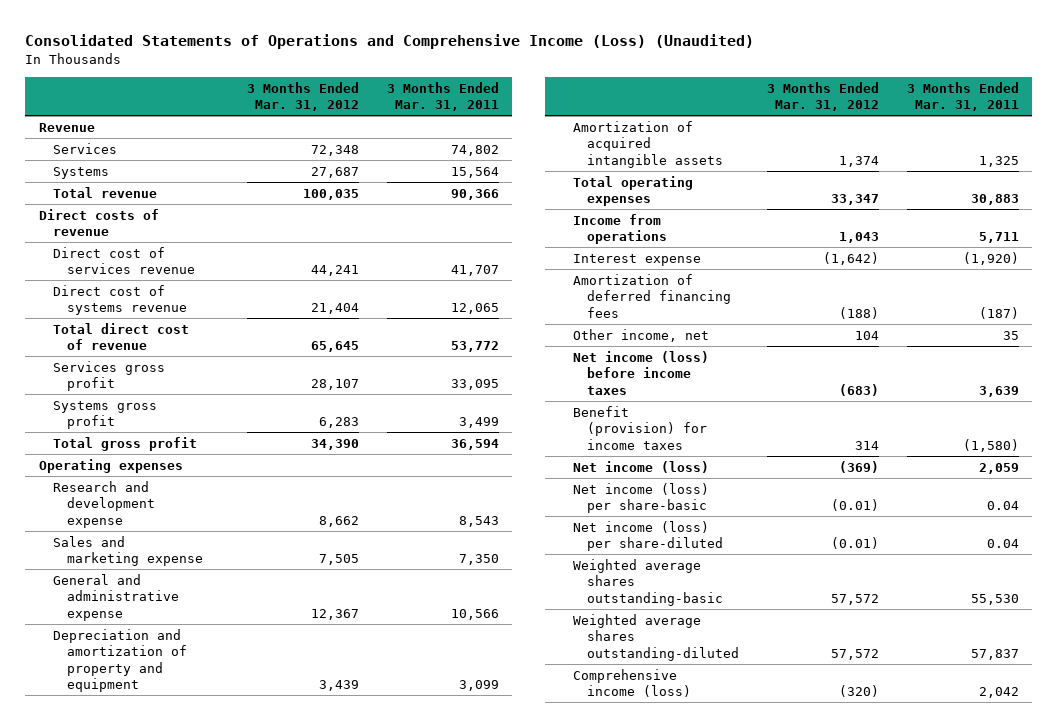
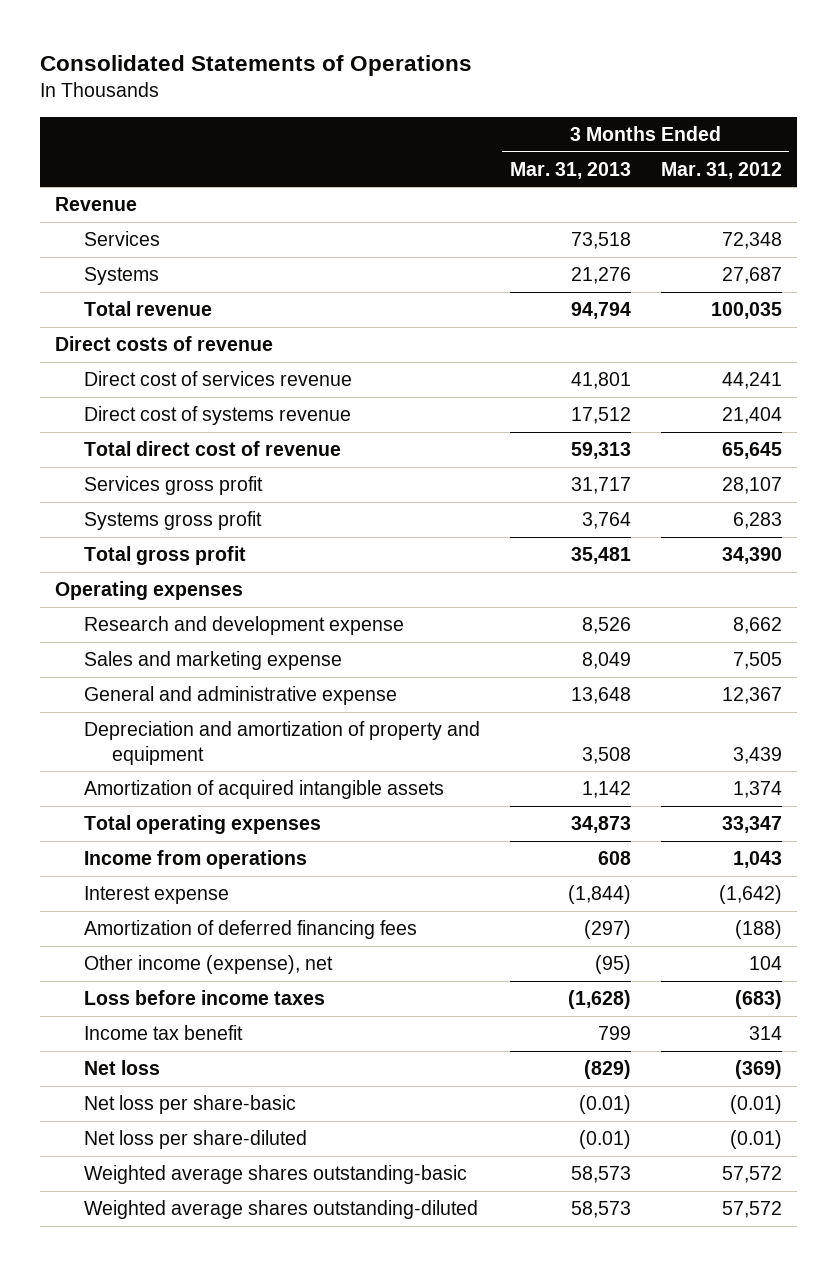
[25,33,755,49] Consolidated Statements of Operations and Comprehensive Income (Loss) (Unaudited) -> [40,54,473,76] Consolidated Statements of Operations
[386,81,499,111] 3 Months Ended Mar. 31, 2011 -> none
none -> [509,161,631,179] Mar. 31, 2013
[573,328,710,342] Other income, net -> [83,955,333,975] Other income (expense), net
[573,350,710,395] Net income (loss) before income taxes -> [83,990,325,1006] Loss before income taxes
[573,405,708,450] Benefit (provision) for income taxes -> [83,1025,243,1041] Income tax benefit
[573,460,710,473] Net income (loss) -> [83,1060,160,1076] Net loss
[573,482,710,514] Net income (loss) per share-basic -> [83,1095,296,1115] Net loss per share-basic
[573,520,724,552] Net income (loss) per share-diluted -> [83,1130,307,1150] Net loss per share-diluted
[573,668,692,698] Comprehensive income (loss) -> none

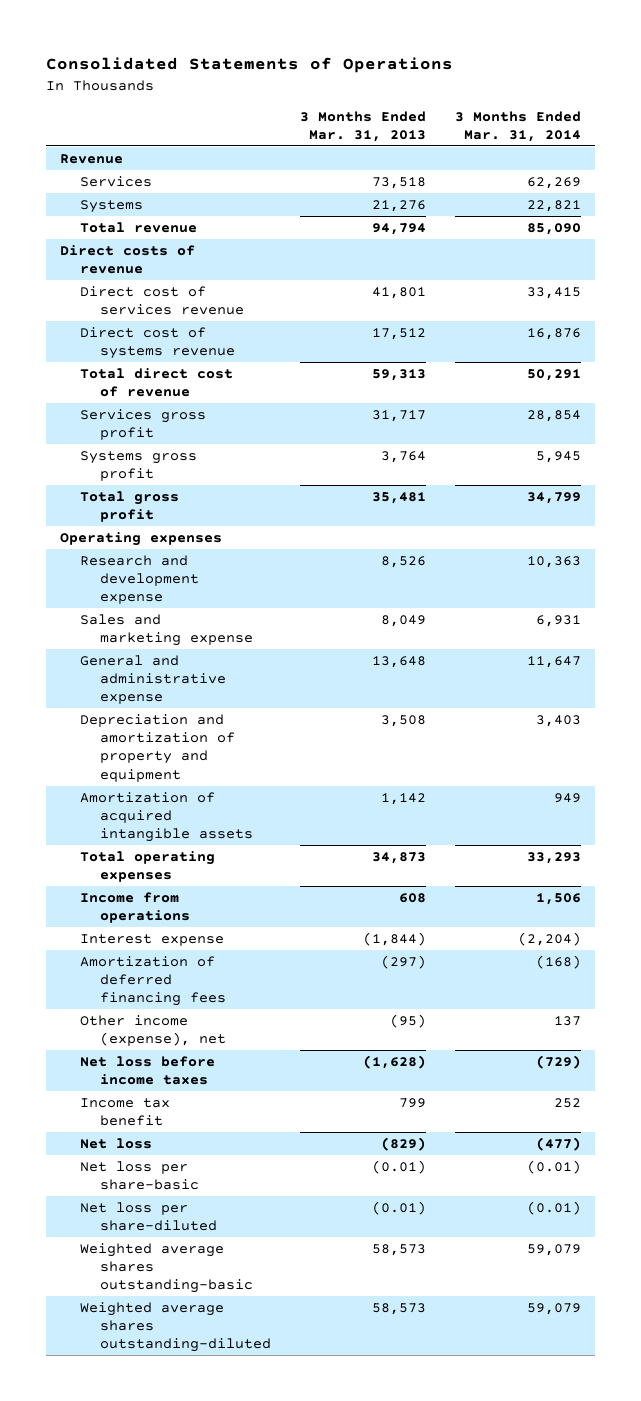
[660,161,782,179] Mar. 31, 2012 -> none
none -> [454,110,581,143] 3 Months Ended Mar. 31, 2014
[83,990,325,1006] Loss before income taxes -> [80,1055,216,1086] Net loss before income taxes

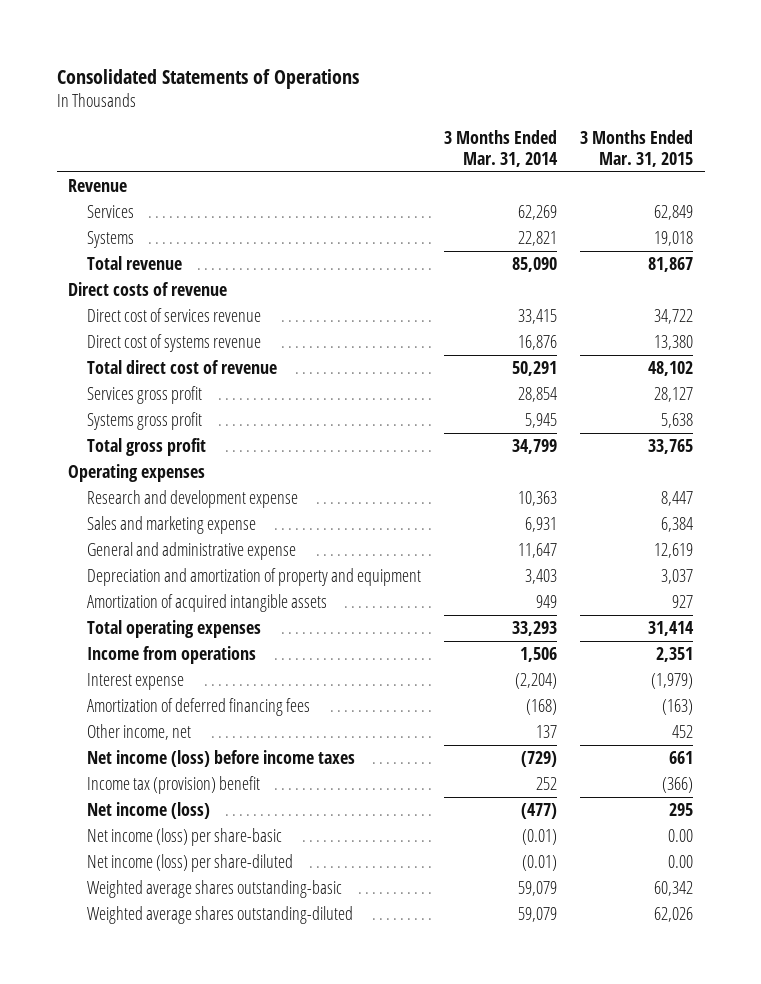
[300,110,427,143] 3 Months Ended Mar. 31, 2013 -> none
none -> [580,129,694,167] 3 Months Ended Mar. 31, 2015
[80,1014,227,1047] Other income (expense), net -> [86,724,191,741] Other income, net
[80,1055,216,1086] Net loss before income taxes -> [86,750,355,768] Net income (loss) before income taxes
[80,1097,171,1127] Income tax benefit -> [86,776,260,795] Income tax (provision) benefit
[80,1137,153,1149] Net loss -> [86,802,210,820] Net income (loss)
[80,1160,200,1191] Net loss per share-basic -> [86,828,282,847] Net income (loss) per share-basic
[80,1201,218,1232] Net loss per share-diluted -> [86,854,293,873] Net income (loss) per share-diluted

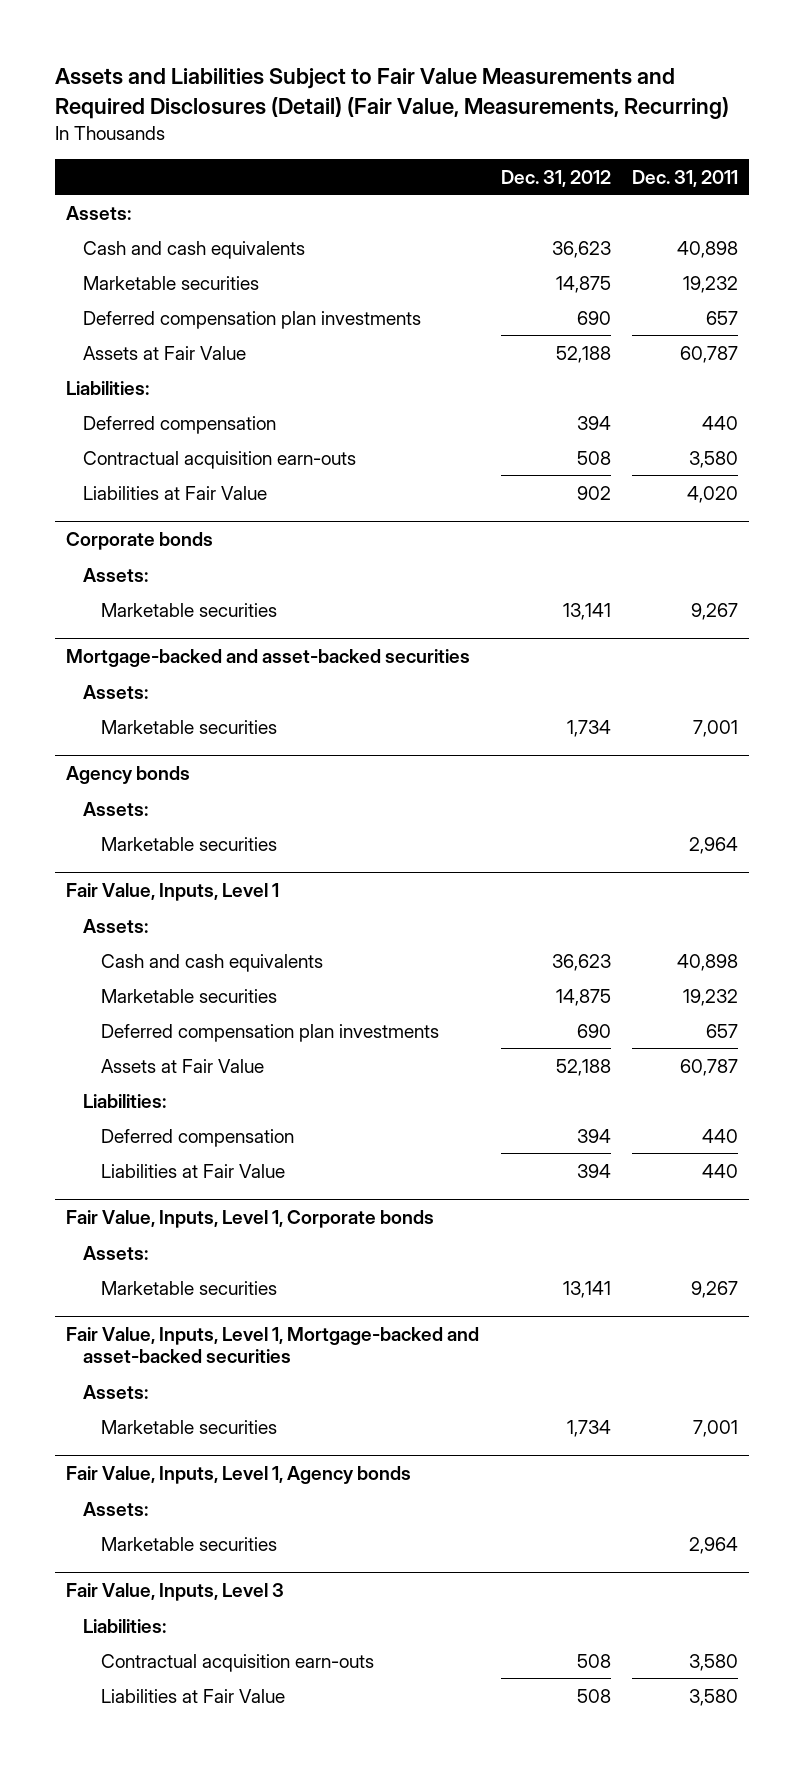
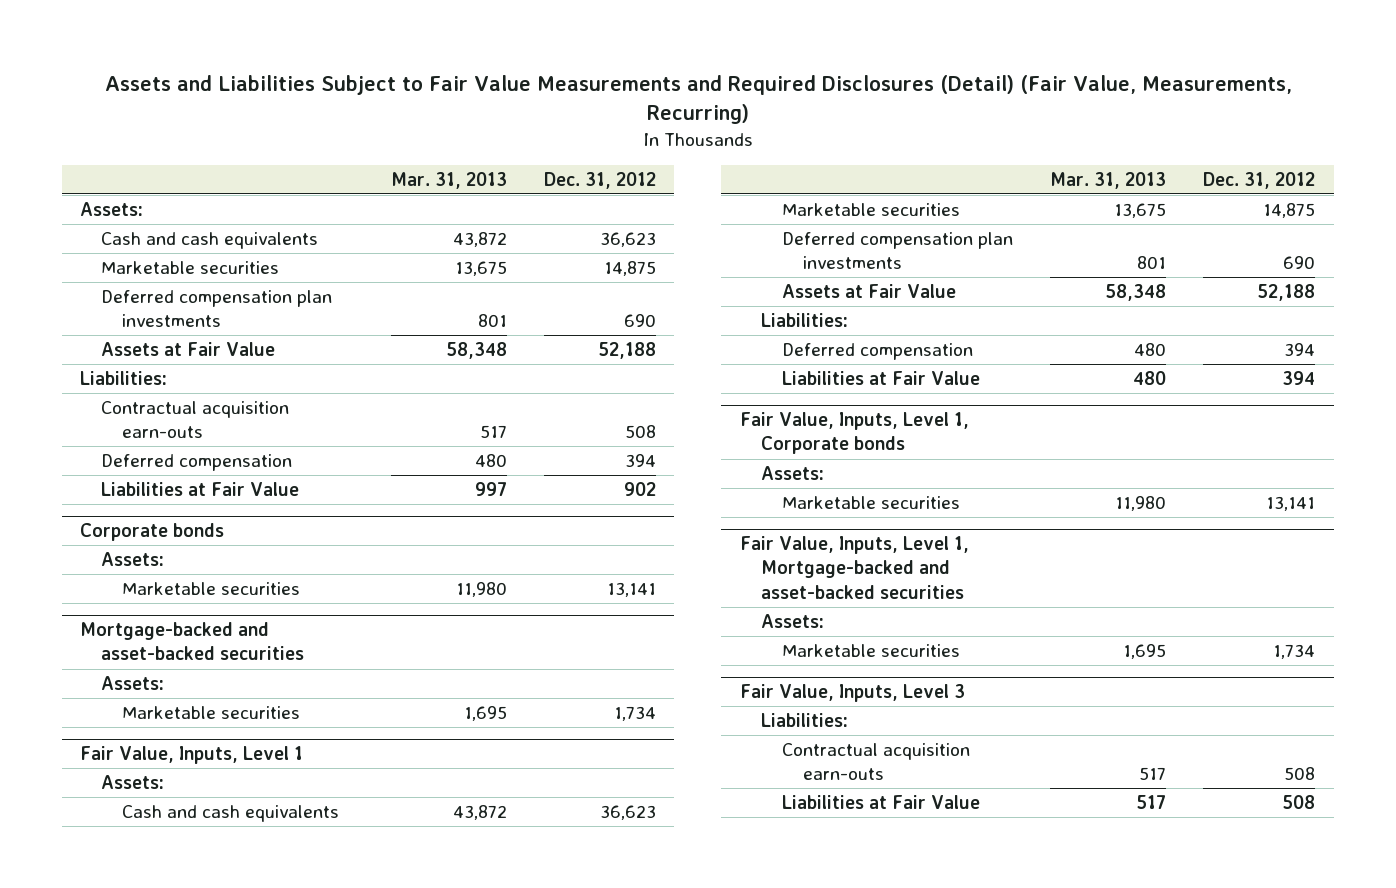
[632,169,739,187] Dec. 31, 2011 -> none
none -> [390,171,507,189] Mar. 31, 2013
[83,415,277,434] Deferred compensation -> [101,454,293,472] Deferred compensation
[65,765,190,784] Agency bonds -> none
[83,801,149,816] Assets: -> none
[100,836,277,851] Marketable securities -> none
[65,1465,411,1484] Fair Value, Inputs, Level 1, Agency bonds -> none
[83,1501,149,1516] Assets: -> none
[100,1536,277,1551] Marketable securities -> none

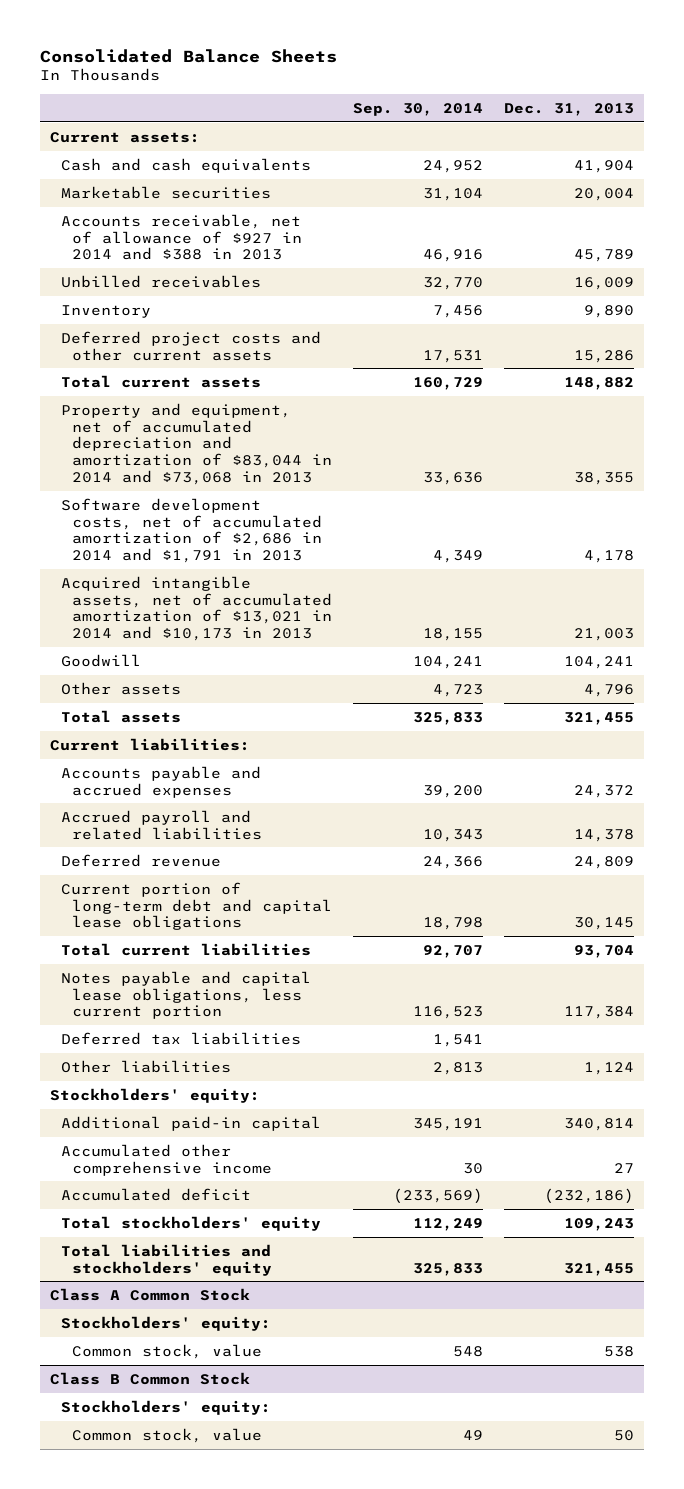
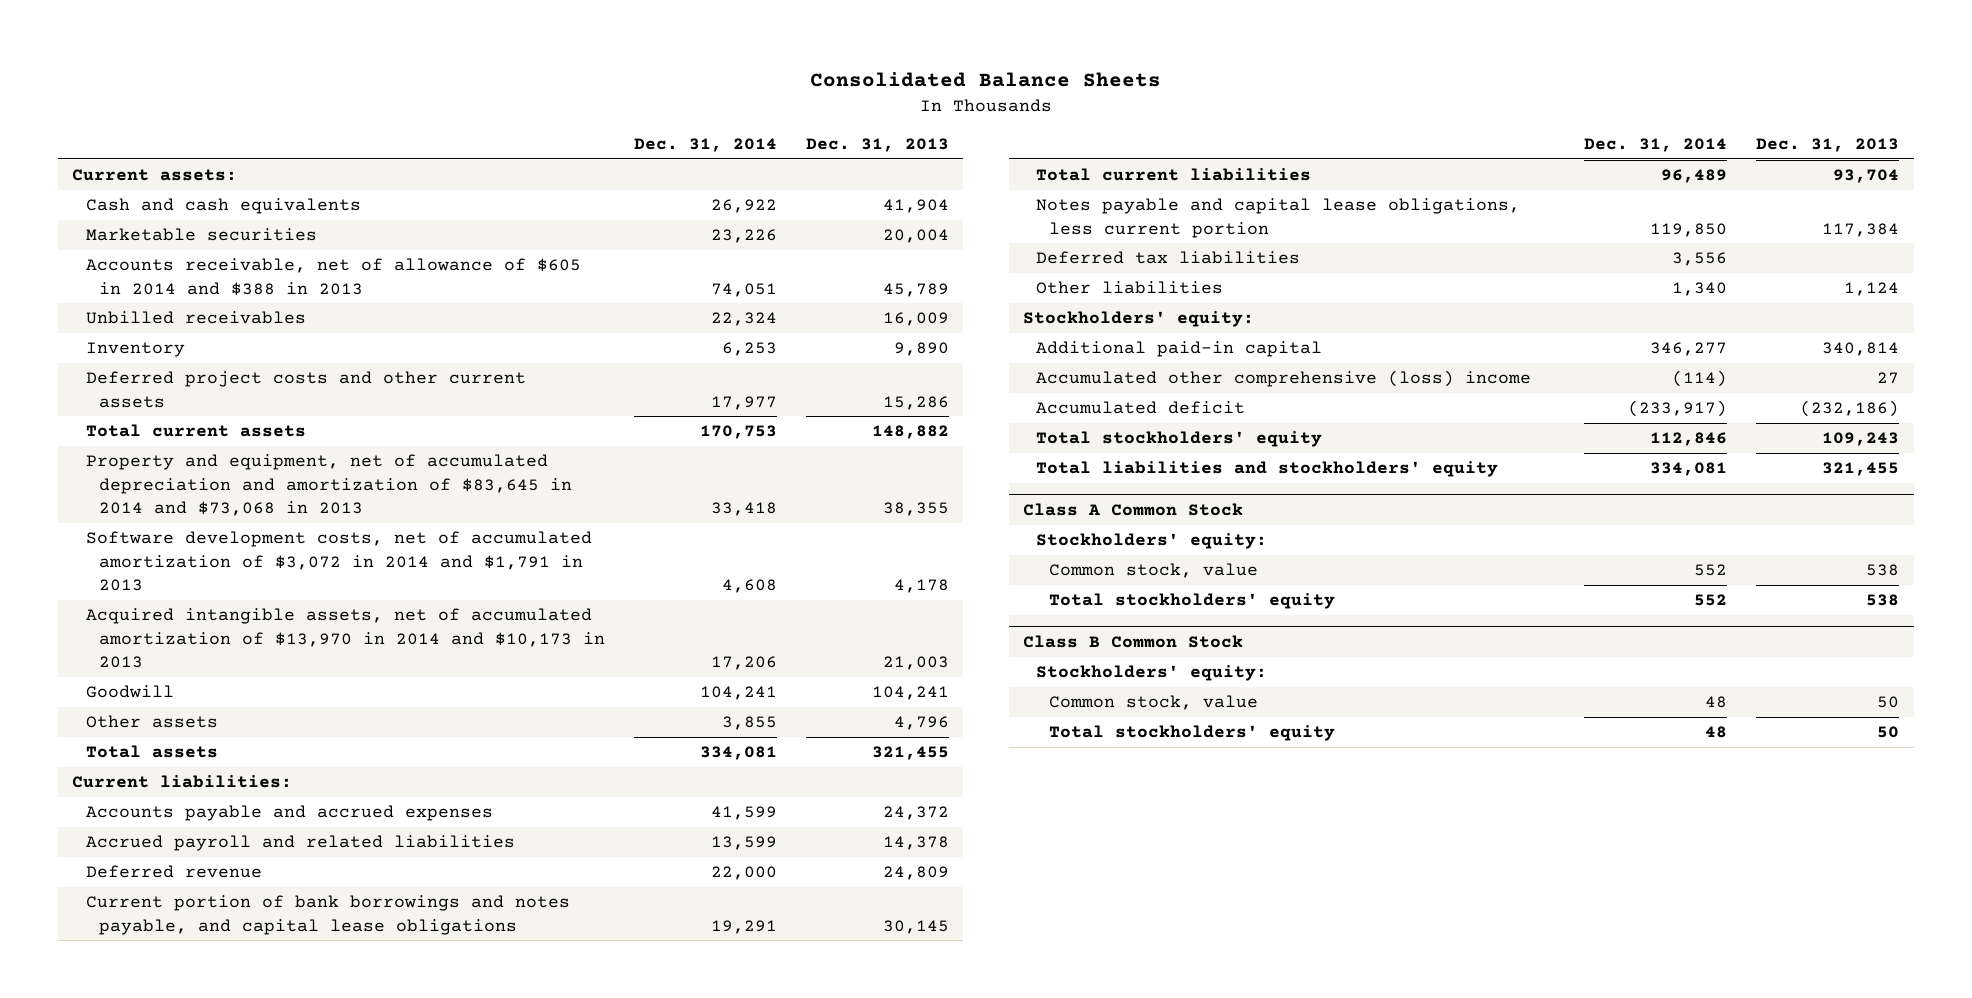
[352,103,483,117] Sep. 30, 2014 -> none
none -> [633,138,777,153] Dec. 31, 2014
[61,213,303,261] Accounts receivable, net of allowance of $927 in 2014 and $388 in 2013 -> [85,258,581,296] Accounts receivable, net of allowance of $605 in 2014 and $388 in 2013
[61,402,333,486] Property and equipment, net of accumulated depreciation and amortization of $83,044 in 2014 and $73,068 in 2013 -> [85,454,572,516] Property and equipment, net of accumulated depreciation and amortization of $83,645 in 2014 and $73,068 in 2013
[61,497,323,564] Software development costs, net of accumulated amortization of $2,686 in 2014 and $1,791 in 2013 -> [85,531,592,591] Software development costs, net of accumulated amortization of $3,072 in 2014 and $1,791 in 2013
[61,575,333,642] Acquired intangible assets, net of accumulated amortization of $13,021 in 2014 and $10,173 in 2013 -> [85,608,605,668] Acquired intangible assets, net of accumulated amortization of $13,970 in 2014 and $10,173 in 2013
[61,881,333,931] Current portion of long-term debt and capital lease obligations -> [85,895,570,935] Current portion of bank borrowings and notes payable, and capital lease obligations
[61,1143,273,1176] Accumulated other comprehensive income -> [1036,370,1532,388] Accumulated other comprehensive (loss) income
none -> [1049,593,1336,610] Total stockholders' equity
none -> [1049,725,1336,742] Total stockholders' equity

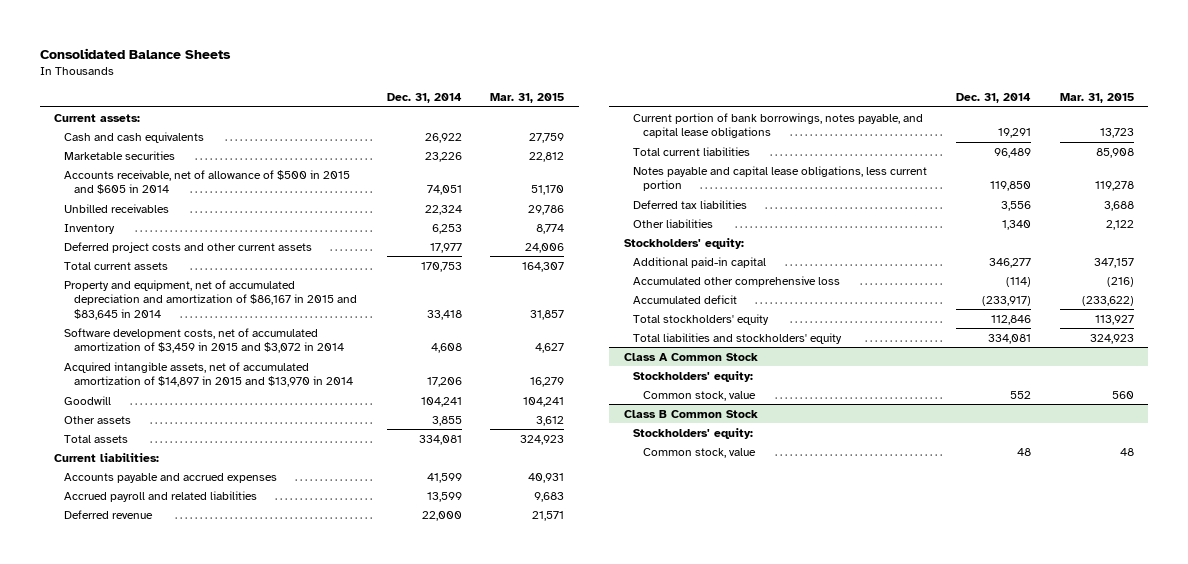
[805,138,949,153] Dec. 31, 2013 -> none
none -> [490,93,565,104] Mar. 31, 2015
[85,258,581,296] Accounts receivable, net of allowance of $605 in 2014 and $388 in 2013 -> [63,169,350,195] Accounts receivable, net of allowance of $500 in 2015 and $605 in 2014
[85,454,572,516] Property and equipment, net of accumulated depreciation and amortization of $83,645 in 2014 and $73,068 in 2013 -> [63,279,357,320] Property and equipment, net of accumulated depreciation and amortization of $86,167 in 2015 and $83,645 in 2014
[85,531,592,591] Software development costs, net of accumulated amortization of $3,072 in 2014 and $1,791 in 2013 -> [63,327,344,354] Software development costs, net of accumulated amortization of $3,459 in 2015 and $3,072 in 2014
[85,608,605,668] Acquired intangible assets, net of accumulated amortization of $13,970 in 2014 and $10,173 in 2013 -> [63,361,353,388] Acquired intangible assets, net of accumulated amortization of $14,897 in 2015 and $13,970 in 2014
[85,895,570,935] Current portion of bank borrowings and notes payable, and capital lease obligations -> [633,112,924,139] Current portion of bank borrowings, notes payable, and capital lease obligations
[1036,370,1532,388] Accumulated other comprehensive (loss) income -> [633,275,841,287] Accumulated other comprehensive loss
[1049,593,1336,610] Total stockholders' equity -> none
[1049,725,1336,742] Total stockholders' equity -> none

